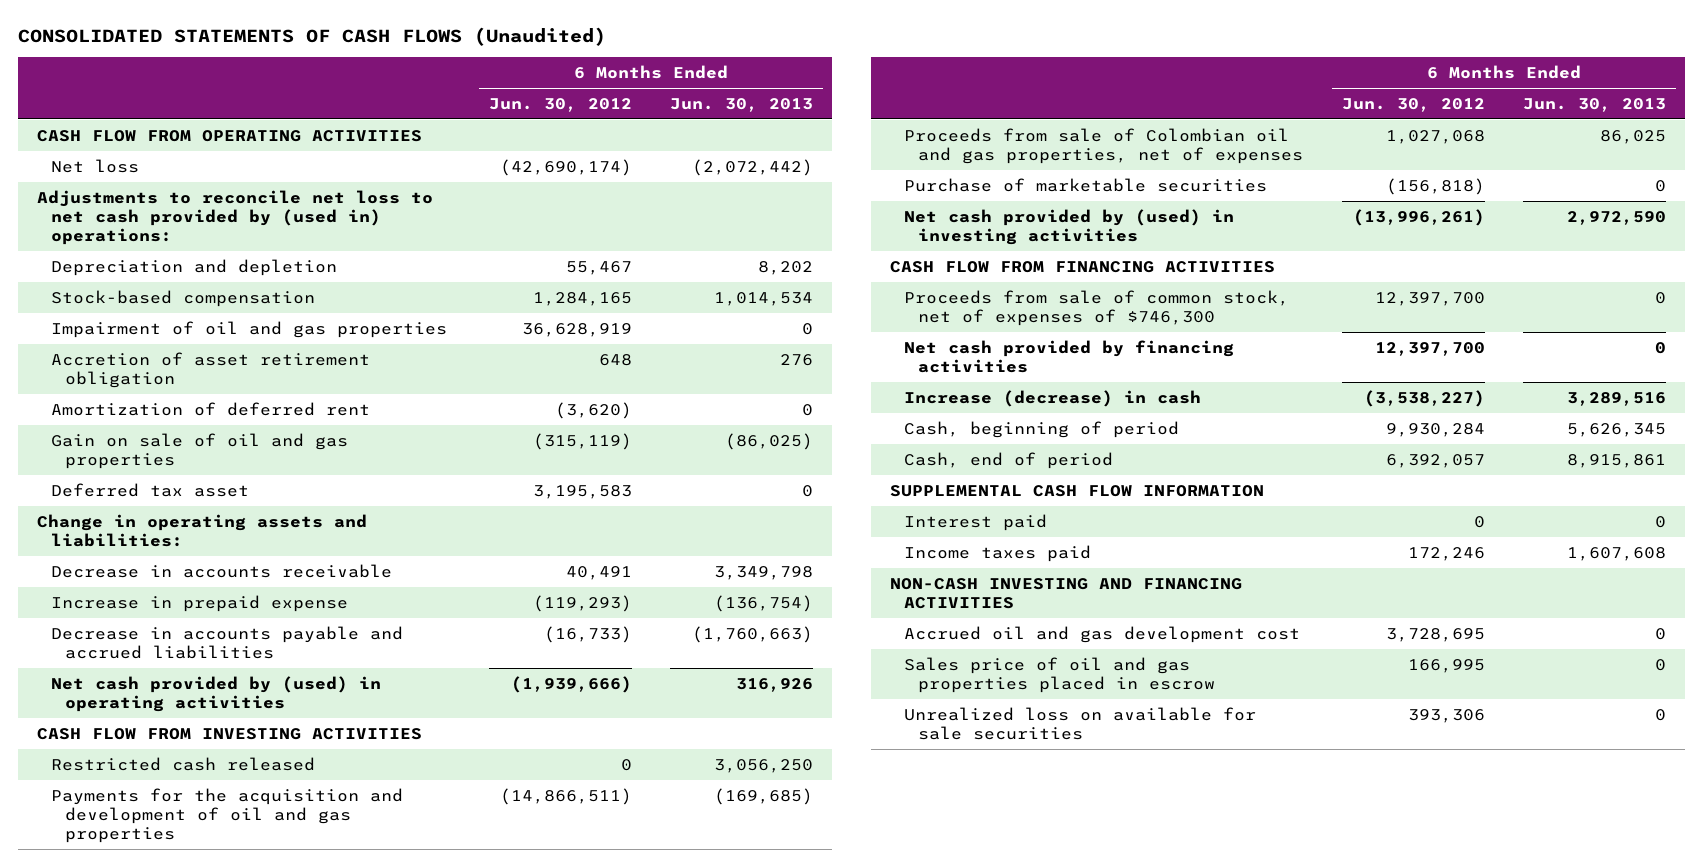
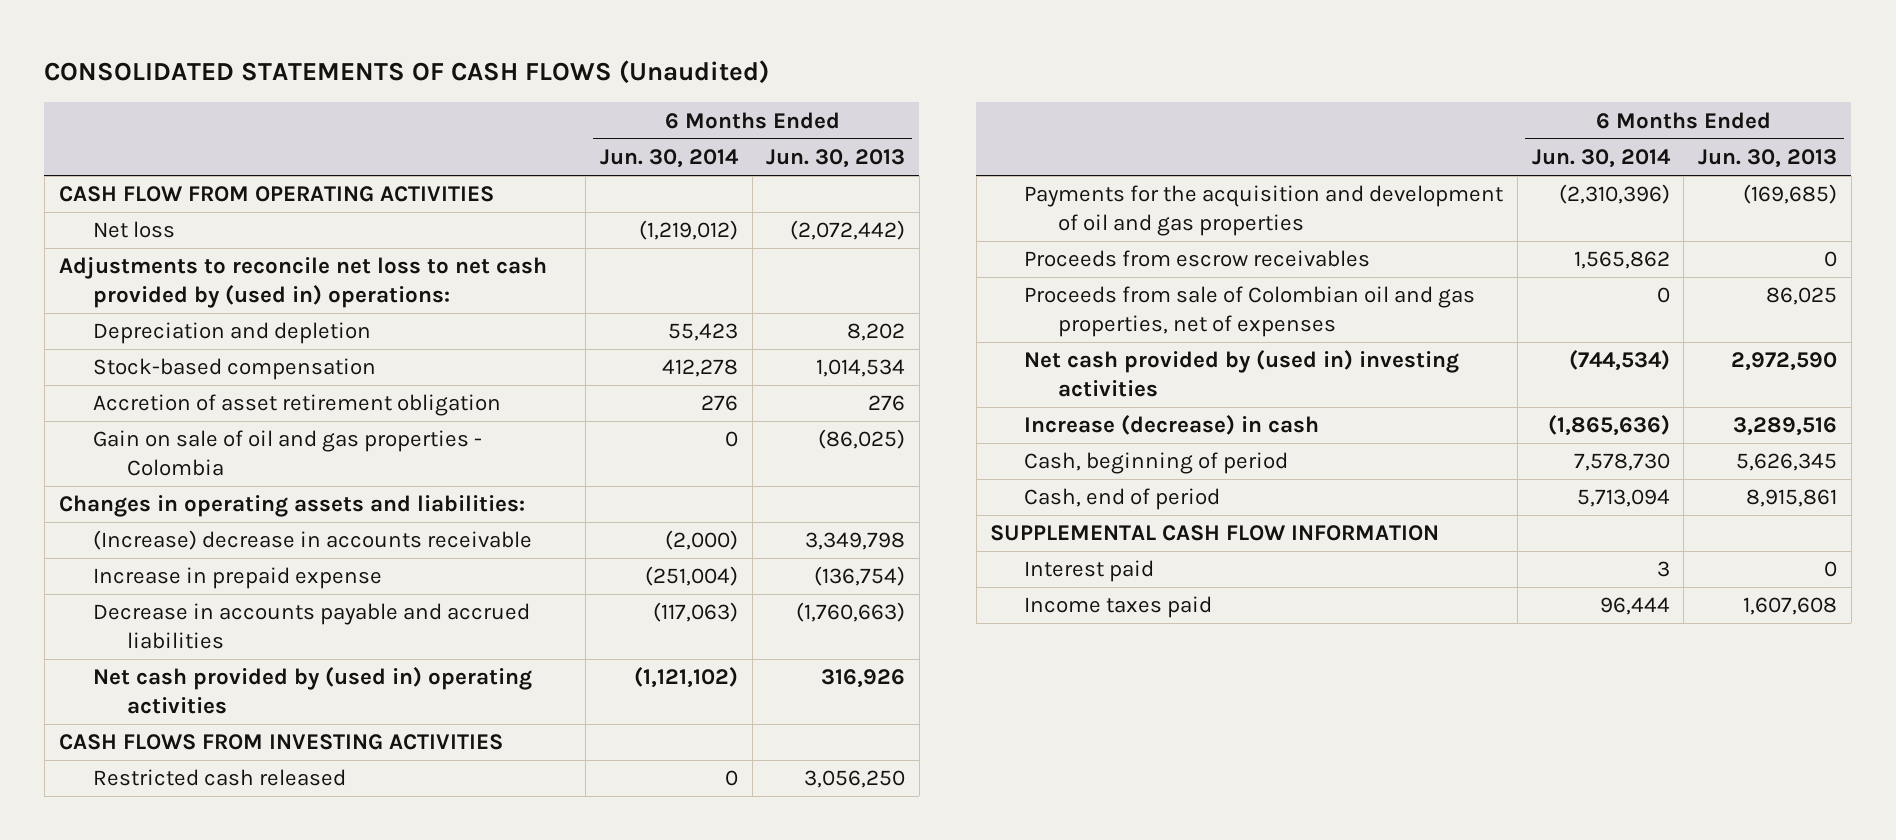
[488,97,632,112] Jun. 30, 2012 -> none
none -> [599,149,739,169] Jun. 30, 2014
[51,320,448,338] Impairment of oil and gas properties -> none
[51,401,371,416] Amortization of deferred rent -> none
[51,482,250,497] Deferred tax asset -> none
[51,432,349,469] Gain on sale of oil and gas properties -> [92,430,482,477] Gain on sale of oil and gas properties - Colombia
[37,513,368,547] Change in operating assets and liabilities: -> [58,495,525,518] Changes in operating assets and liabilities:
[51,563,393,578] Decrease in accounts receivable -> [92,530,532,551] (Increase) decrease in accounts receivable
[51,675,382,712] Net cash provided by (used) in operating activities -> [92,667,532,715] Net cash provided by (used in) operating activities
[37,727,423,740] CASH FLOW FROM INVESTING ACTIVITIES -> [58,734,503,751] CASH FLOWS FROM INVESTING ACTIVITIES
none -> [1024,250,1371,268] Proceeds from escrow receivables
[904,177,1268,192] Purchase of marketable securities -> none
[890,260,1276,273] CASH FLOW FROM FINANCING ACTIVITIES -> none
[904,289,1290,326] Proceeds from sale of common stock, net of expenses of $746,300 -> none
[904,339,1235,373] Net cash provided by financing activities -> none
[904,208,1235,245] Net cash provided by (used) in investing activities -> [1024,350,1460,398] Net cash provided by (used in) investing activities
[890,577,1243,609] NON-CASH INVESTING AND FINANCING ACTIVITIES -> none
[904,625,1301,643] Accrued oil and gas development cost -> none
[904,656,1216,693] Sales price of oil and gas properties placed in escrow -> none
[904,706,1257,740] Unrealized loss on available for sale securities -> none

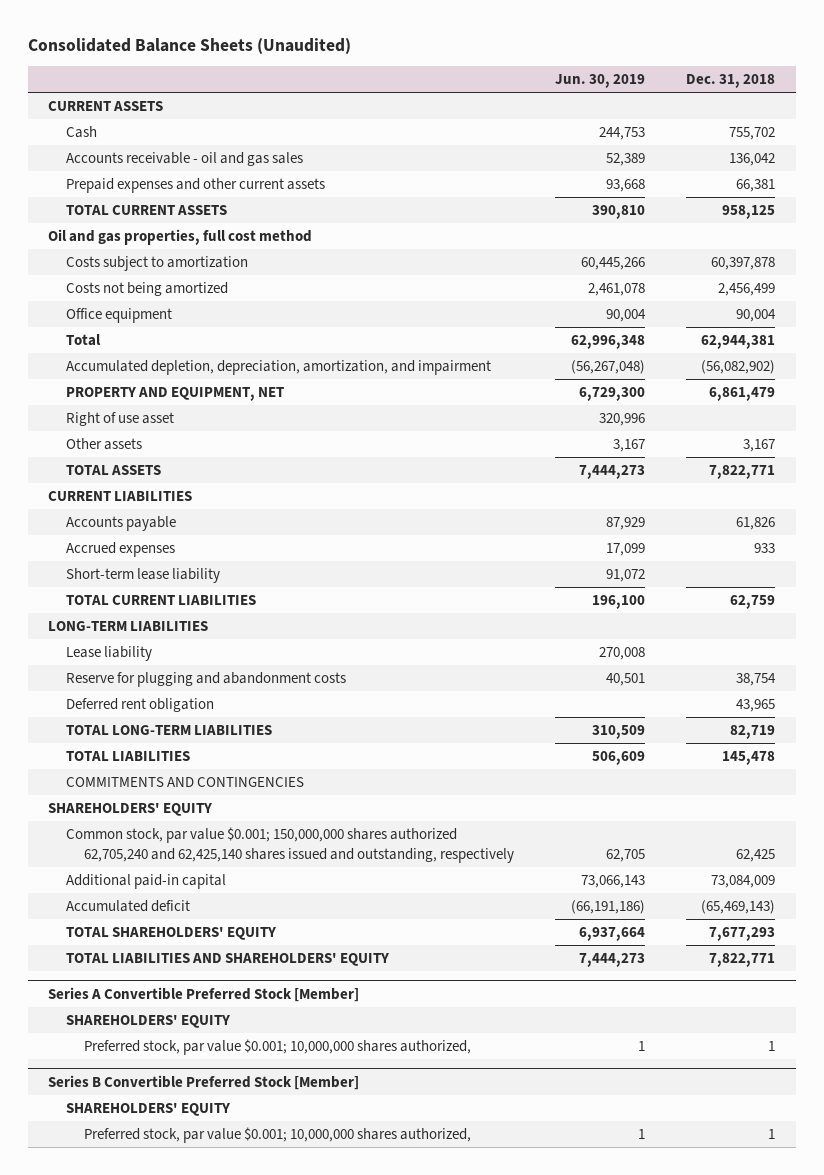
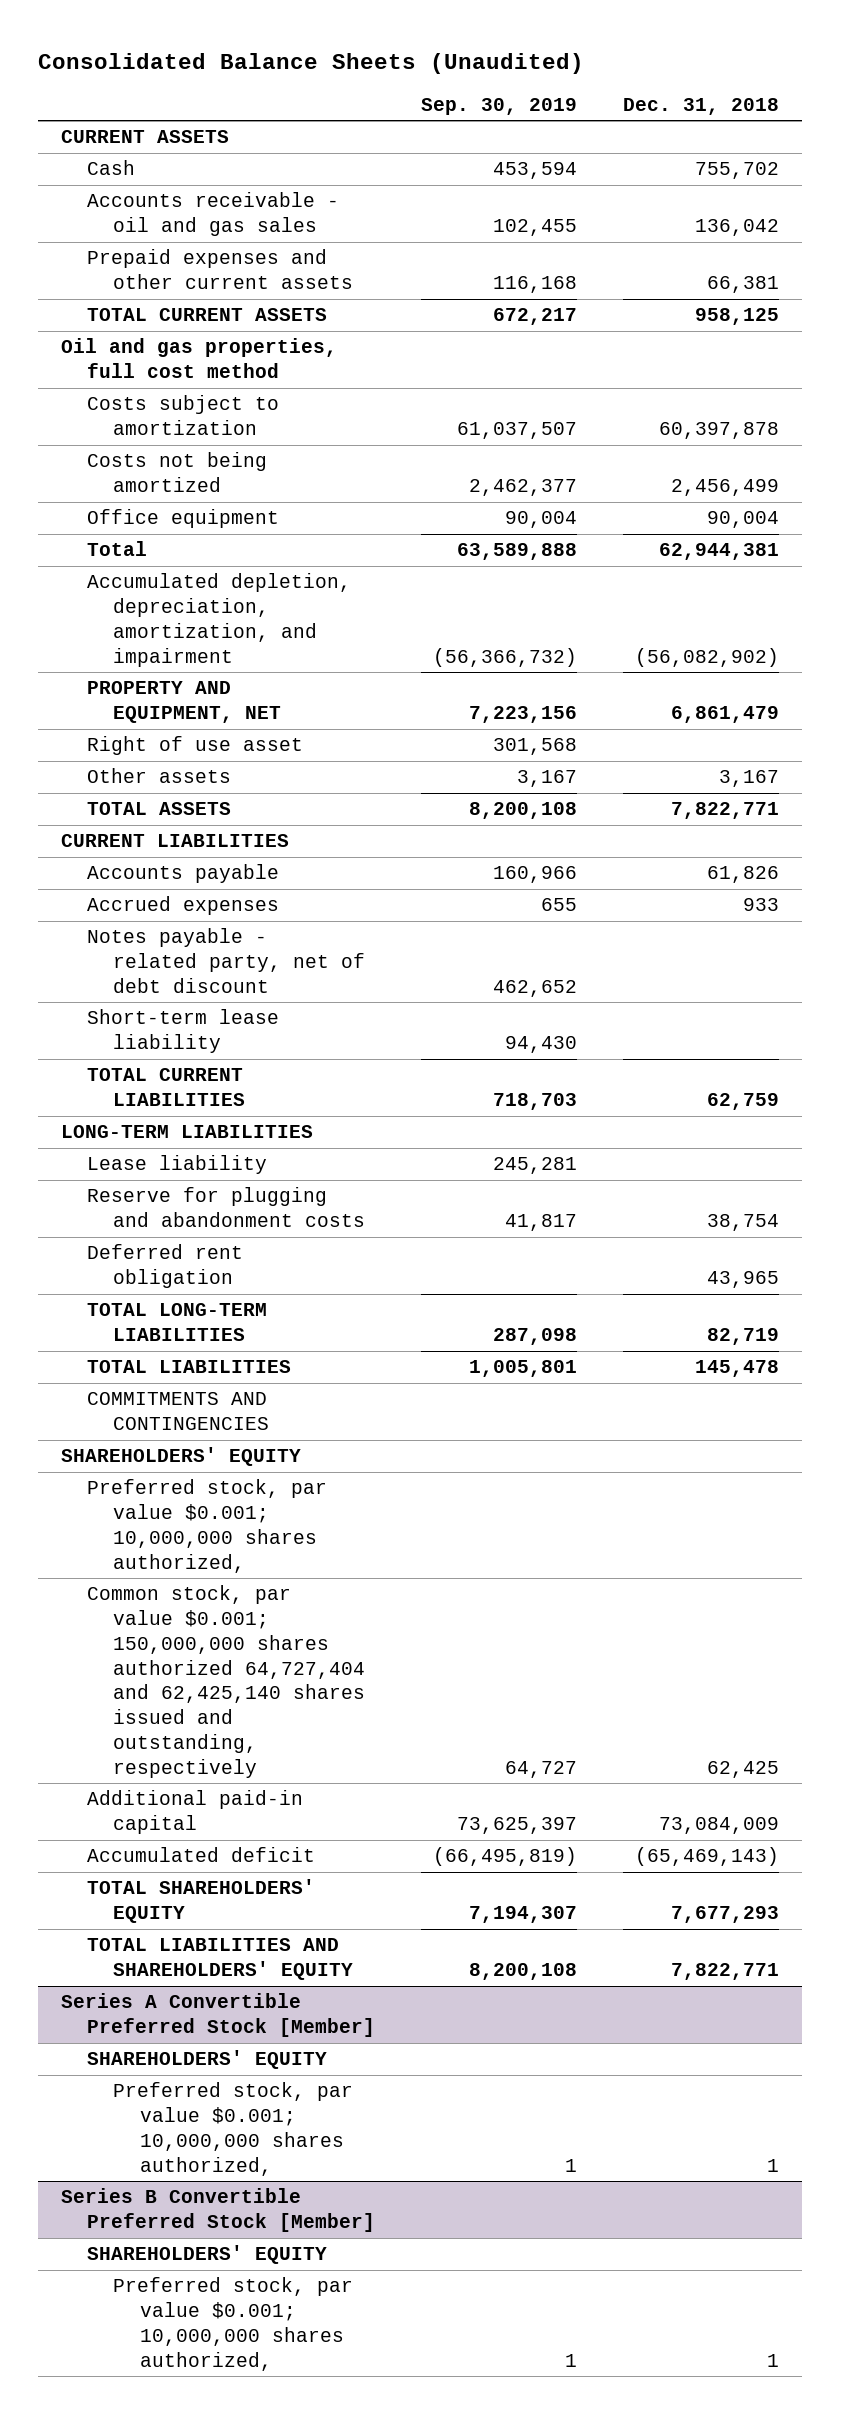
[555,74,646,89] Jun. 30, 2019 -> none
none -> [421,98,578,116] Sep. 30, 2019
none -> [87,928,366,993] Notes payable - related party, net of debt discount
none -> [87,1479,328,1573] Preferred stock, par value $0.001; 10,000,000 shares authorized,
[66,827,515,863] Common stock, par value $0.001; 150,000,000 shares authorized 62,705,240 and 62,425,140 shares issued and outstanding, respectively -> [87,1585,366,1778] Common stock, par value $0.001; 150,000,000 shares authorized 64,727,404 and 62,425,140 shares issued and outstanding, respectively

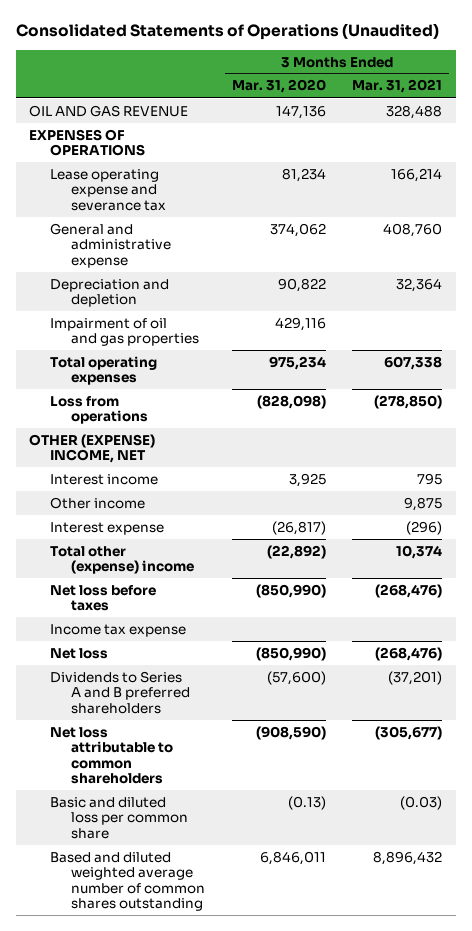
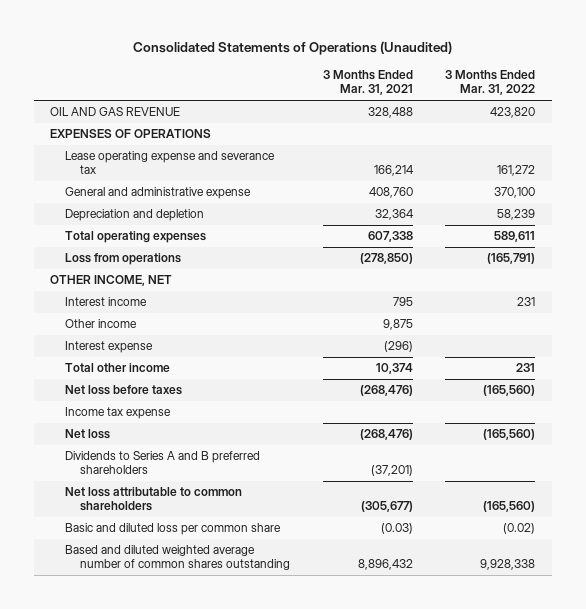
[231,79,326,94] Mar. 31, 2020 -> none
none -> [445,70,536,96] 3 Months Ended Mar. 31, 2022
[50,317,199,347] Impairment of oil and gas properties -> none
[29,433,156,464] OTHER (EXPENSE) INCOME, NET -> [50,275,173,287] OTHER INCOME, NET
[50,545,194,575] Total other (expense) income -> [64,363,170,373] Total other income

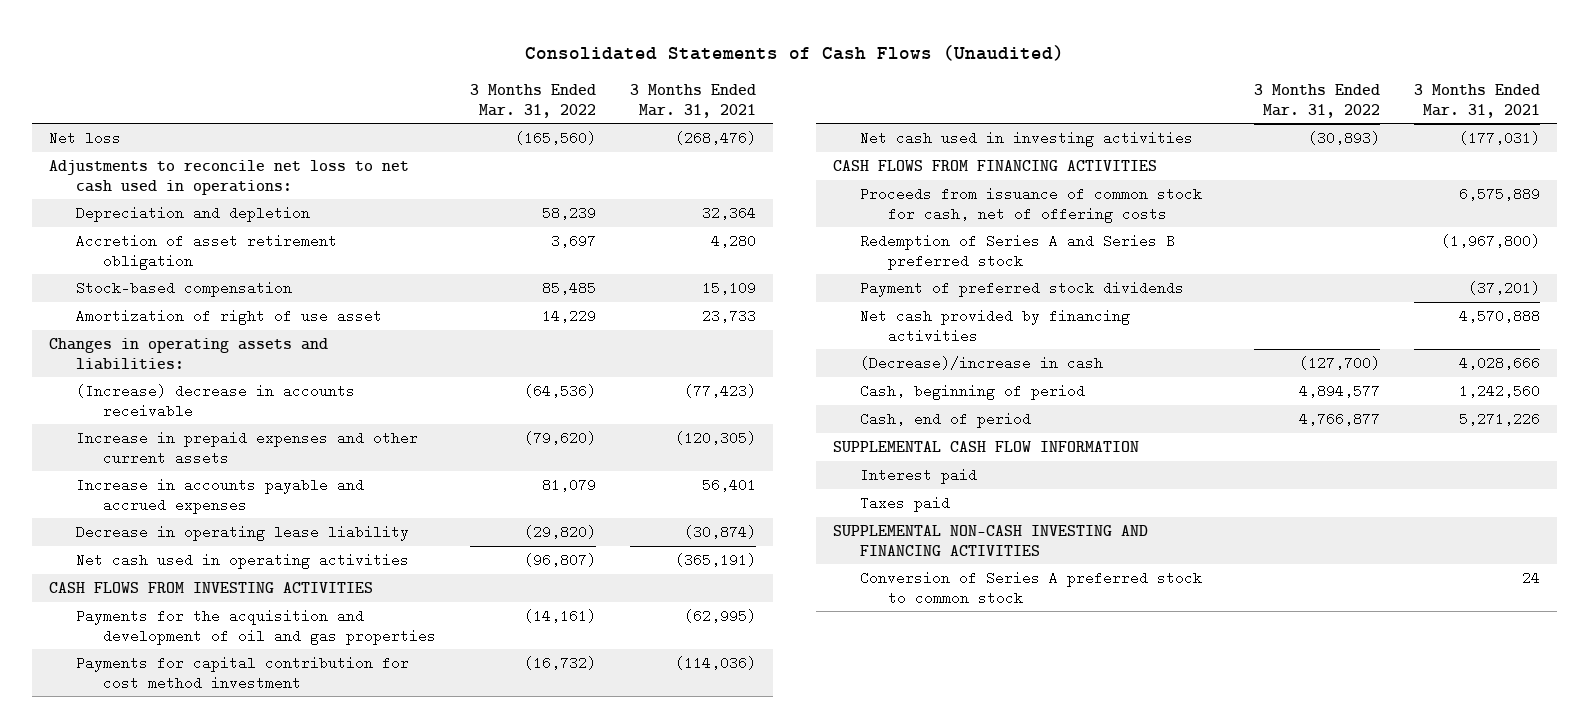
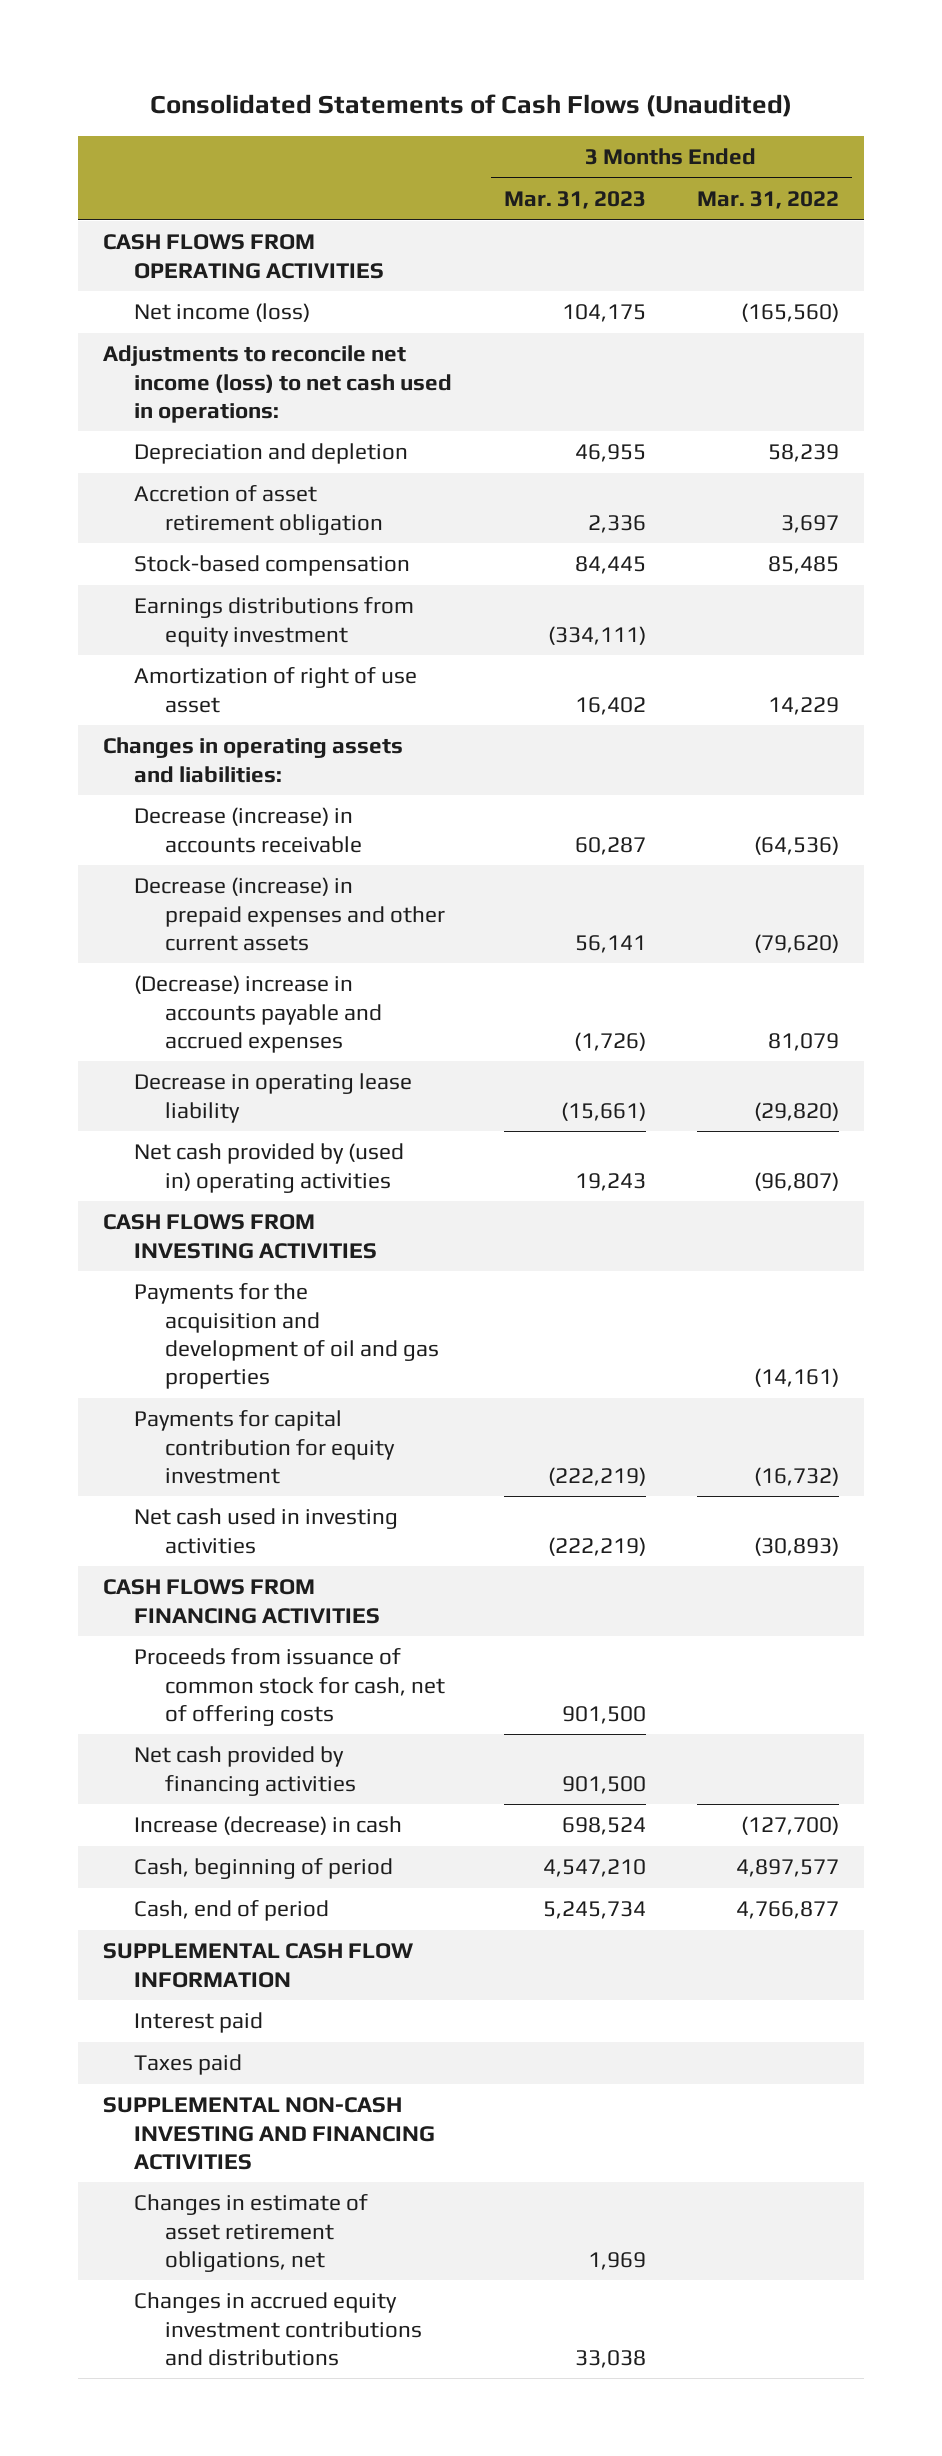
[630,83,757,118] 3 Months Ended Mar. 31, 2021 -> none
none -> [503,191,646,210] Mar. 31, 2023
none -> [103,234,385,279] CASH FLOWS FROM OPERATING ACTIVITIES
[48,131,121,146] Net loss -> [134,303,311,323] Net income (loss)
[48,160,409,195] Adjustments to reconcile net loss to net cash used in operations: -> [103,345,453,423] Adjustments to reconcile net income (loss) to net cash used in operations:
none -> [134,597,415,647] Earnings distributions from equity investment
[76,384,356,418] (Increase) decrease in accounts receivable -> [134,807,363,853] Decrease (increase) in accounts receivable
[76,431,419,465] Increase in prepaid expenses and other current assets -> [134,877,446,951] Decrease (increase) in prepaid expenses and other current assets
[76,478,365,514] Increase in accounts payable and accrued expenses -> [134,975,383,1053] (Decrease) increase in accounts payable and accrued expenses
[76,553,410,570] Net cash used in operating activities -> [134,1143,405,1193] Net cash provided by (used in) operating activities
[76,656,410,690] Payments for capital contribution for cost method investment -> [134,1410,396,1484] Payments for capital contribution for equity investment
[860,234,1176,270] Redemption of Series A and Series B preferred stock -> none
[860,281,1185,298] Payment of preferred stock dividends -> none
[860,356,1104,371] (Decrease)/increase in cash -> [134,1816,403,1836] Increase (decrease) in cash
[1299,384,1381,399] 4,894,577 -> [735,1859,839,1878] 4,897,577
[860,571,1203,605] Conversion of Series A preferred stock to common stock -> none
none -> [134,2194,369,2272] Changes in estimate of asset retirement obligations, net
none -> [134,2292,423,2366] Changes in accrued equity investment contributions and distributions

